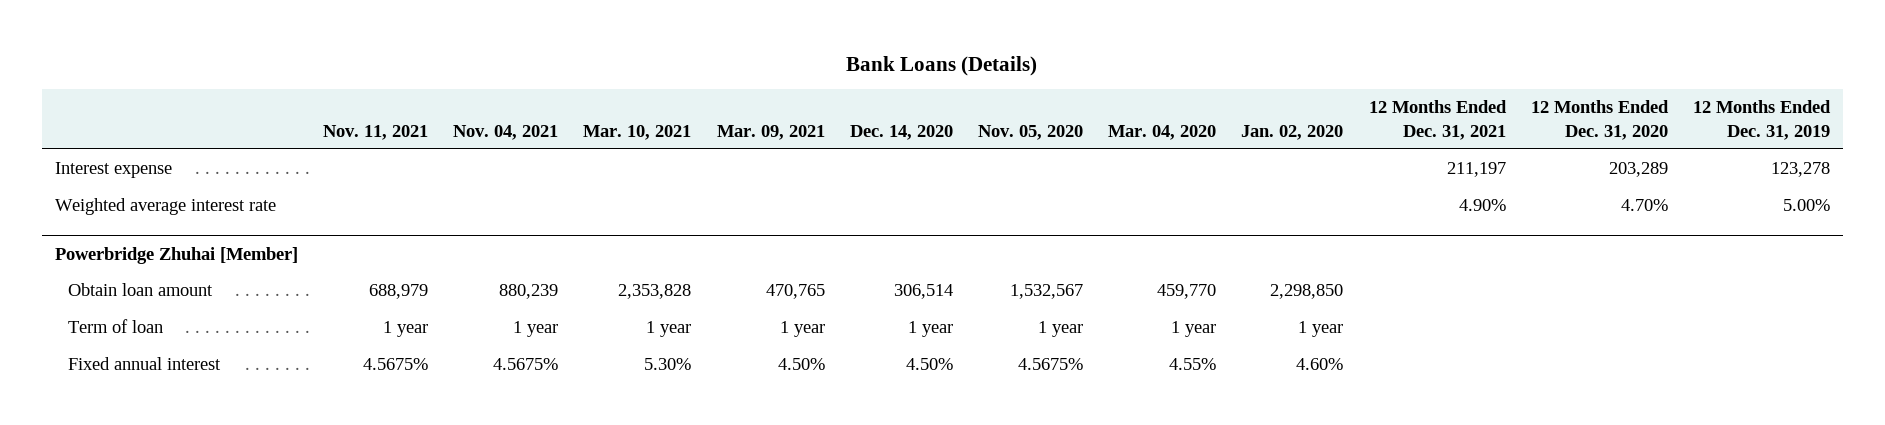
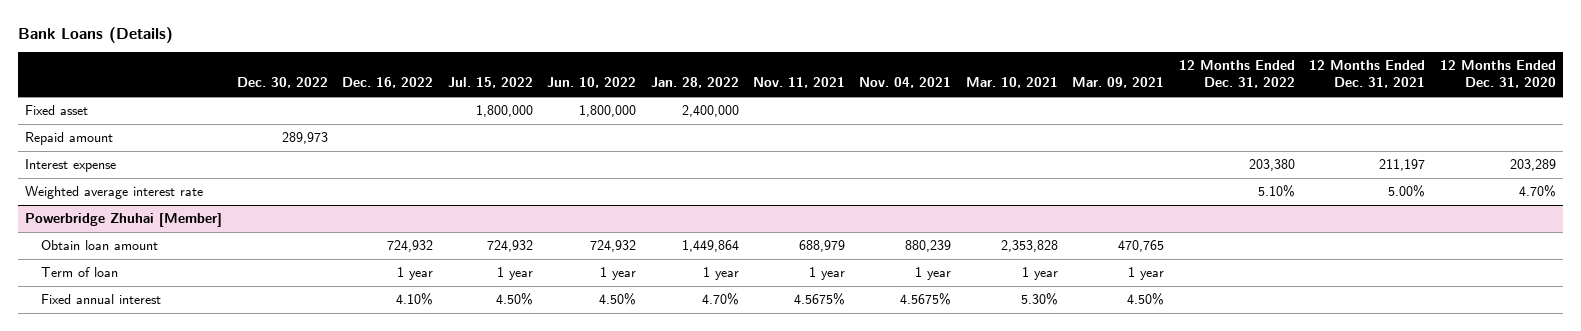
[849,124,953,140] Dec. 14, 2020 -> none
[978,124,1084,140] Nov. 05, 2020 -> none
[1108,124,1217,140] Mar. 04, 2020 -> none
[1241,124,1344,140] Jan. 02, 2020 -> none
[1693,100,1832,140] 12 Months Ended Dec. 31, 2019 -> none
none -> [236,77,328,89] Dec. 30, 2022
none -> [342,77,434,89] Dec. 16, 2022
none -> [447,77,533,89] Jul. 15, 2022
none -> [547,77,637,89] Jun. 10, 2022
none -> [650,77,739,89] Jan. 28, 2022
none -> [1178,60,1295,89] 12 Months Ended Dec. 31, 2022
none -> [25,105,89,116] Fixed asset
none -> [25,132,114,146] Repaid amount
[1458,199,1506,212] 4.90% -> [1388,185,1426,198] 5.00%

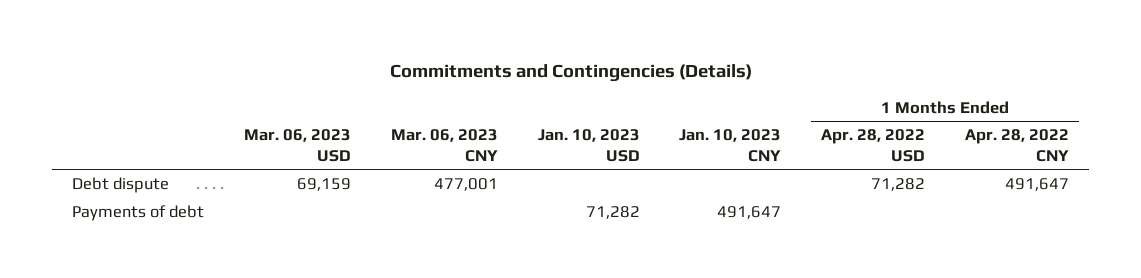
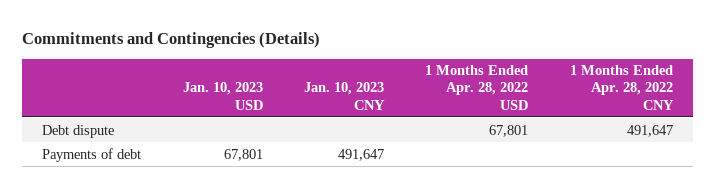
[243,129,351,162] Mar. 06, 2023 USD -> none
[390,129,498,162] Mar. 06, 2023 CNY -> none
[871,178,926,192] 71,282 -> [489,124,529,137] 67,801
[585,206,640,220] 71,282 -> [223,148,263,161] 67,801

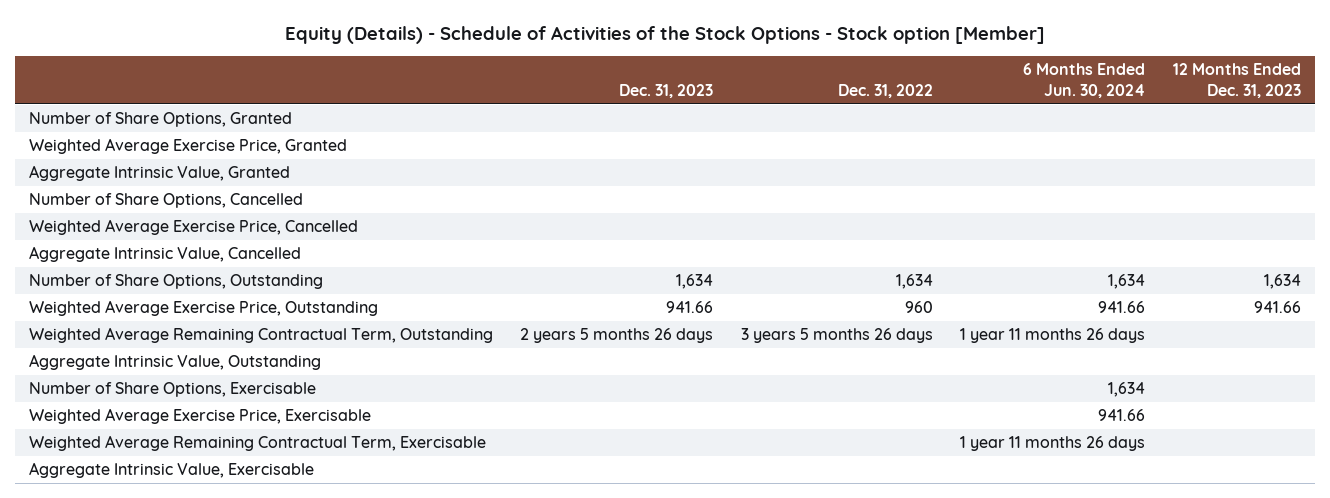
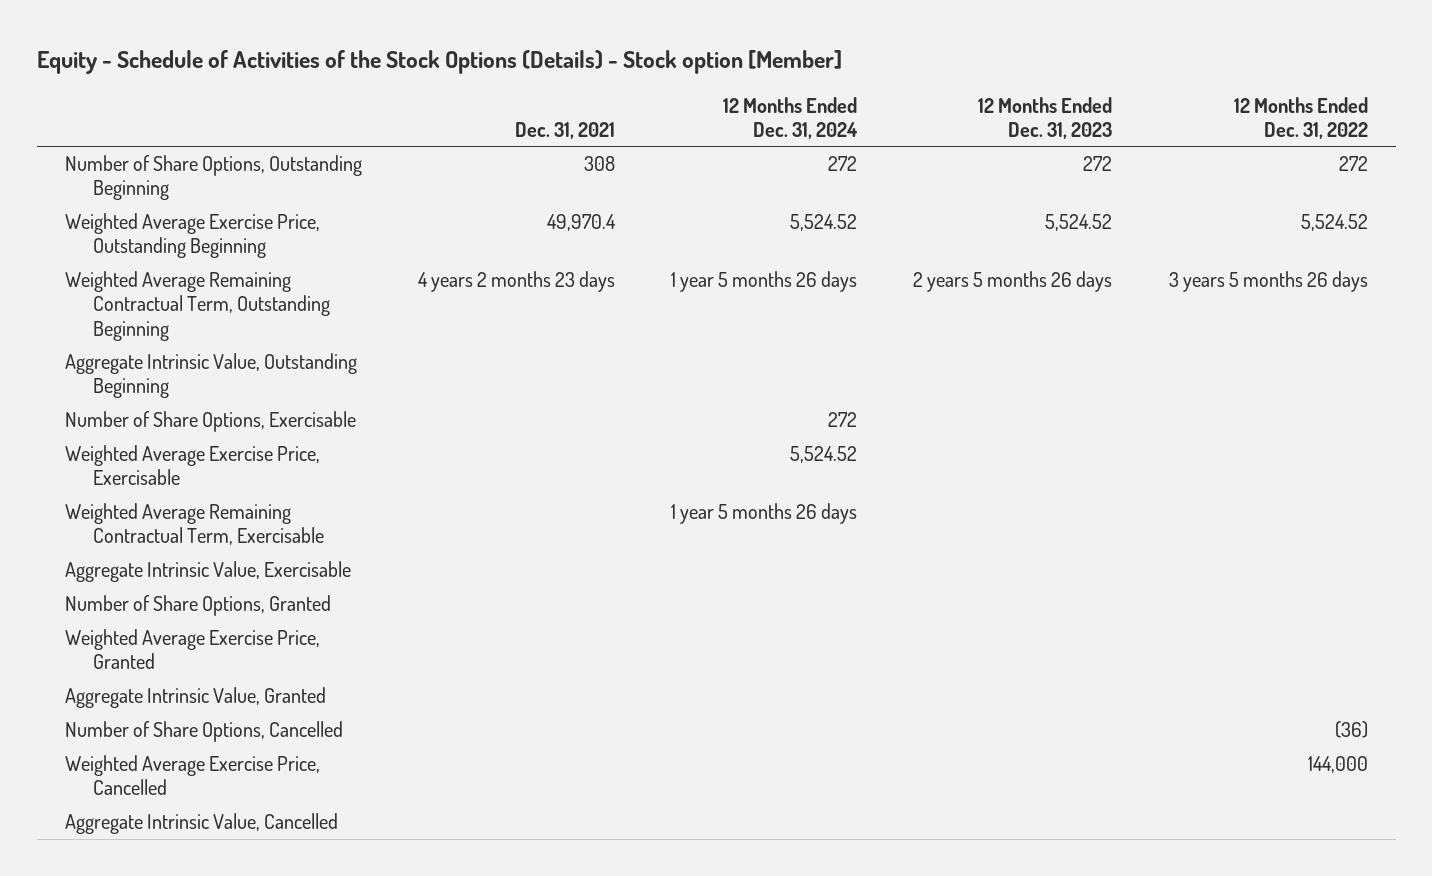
[284,26,1045,45] Equity (Details) - Schedule of Activities of the Stock Options - Stock option [Member] -> [36,50,842,75] Equity - Schedule of Activities of the Stock Options (Details) - Stock option [Member]
[619,83,714,98] Dec. 31, 2023 -> none
[837,83,933,98] Dec. 31, 2022 -> none
[1023,63,1146,98] 6 Months Ended Jun. 30, 2024 -> none
none -> [514,121,615,139] Dec. 31, 2021
none -> [723,96,859,139] 12 Months Ended Dec. 31, 2024
none -> [1233,96,1368,139] 12 Months Ended Dec. 31, 2022
none -> [64,155,362,201] Number of Share Options, Outstanding Beginning
none -> [64,213,320,259] Weighted Average Exercise Price, Outstanding Beginning
none -> [64,271,330,341] Weighted Average Remaining Contractual Term, Outstanding Beginning
none -> [64,353,357,399] Aggregate Intrinsic Value, Outstanding Beginning
[29,382,317,398] Number of Share Options, Exercisable -> [64,411,356,433] Number of Share Options, Exercisable
[29,408,372,425] Weighted Average Exercise Price, Exercisable -> [64,445,320,486] Weighted Average Exercise Price, Exercisable
[29,435,487,452] Weighted Average Remaining Contractual Term, Exercisable -> [64,503,324,546] Weighted Average Remaining Contractual Term, Exercisable
[29,462,315,479] Aggregate Intrinsic Value, Exercisable -> [64,561,351,583] Aggregate Intrinsic Value, Exercisable
[29,274,324,290] Number of Share Options, Outstanding -> none
[29,300,379,317] Weighted Average Exercise Price, Outstanding -> none
[29,327,494,344] Weighted Average Remaining Contractual Term, Outstanding -> none
[29,354,322,371] Aggregate Intrinsic Value, Outstanding -> none

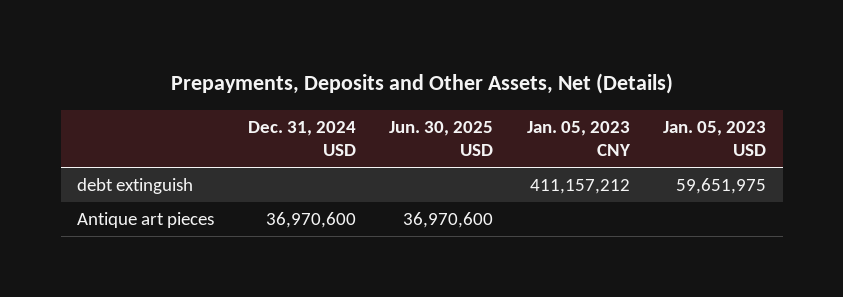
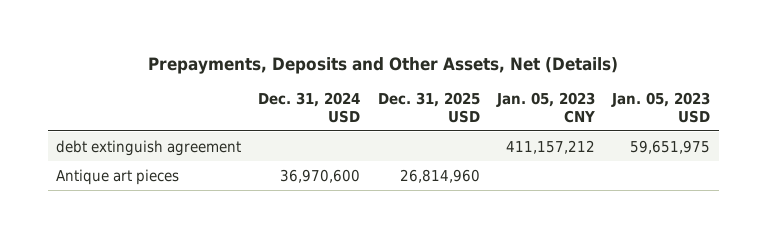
[389,121,494,157] Jun. 30, 2025 USD -> none
none -> [377,92,480,123] Dec. 31, 2025 USD
[77,178,194,195] debt extinguish -> [56,139,242,156] debt extinguish agreement

